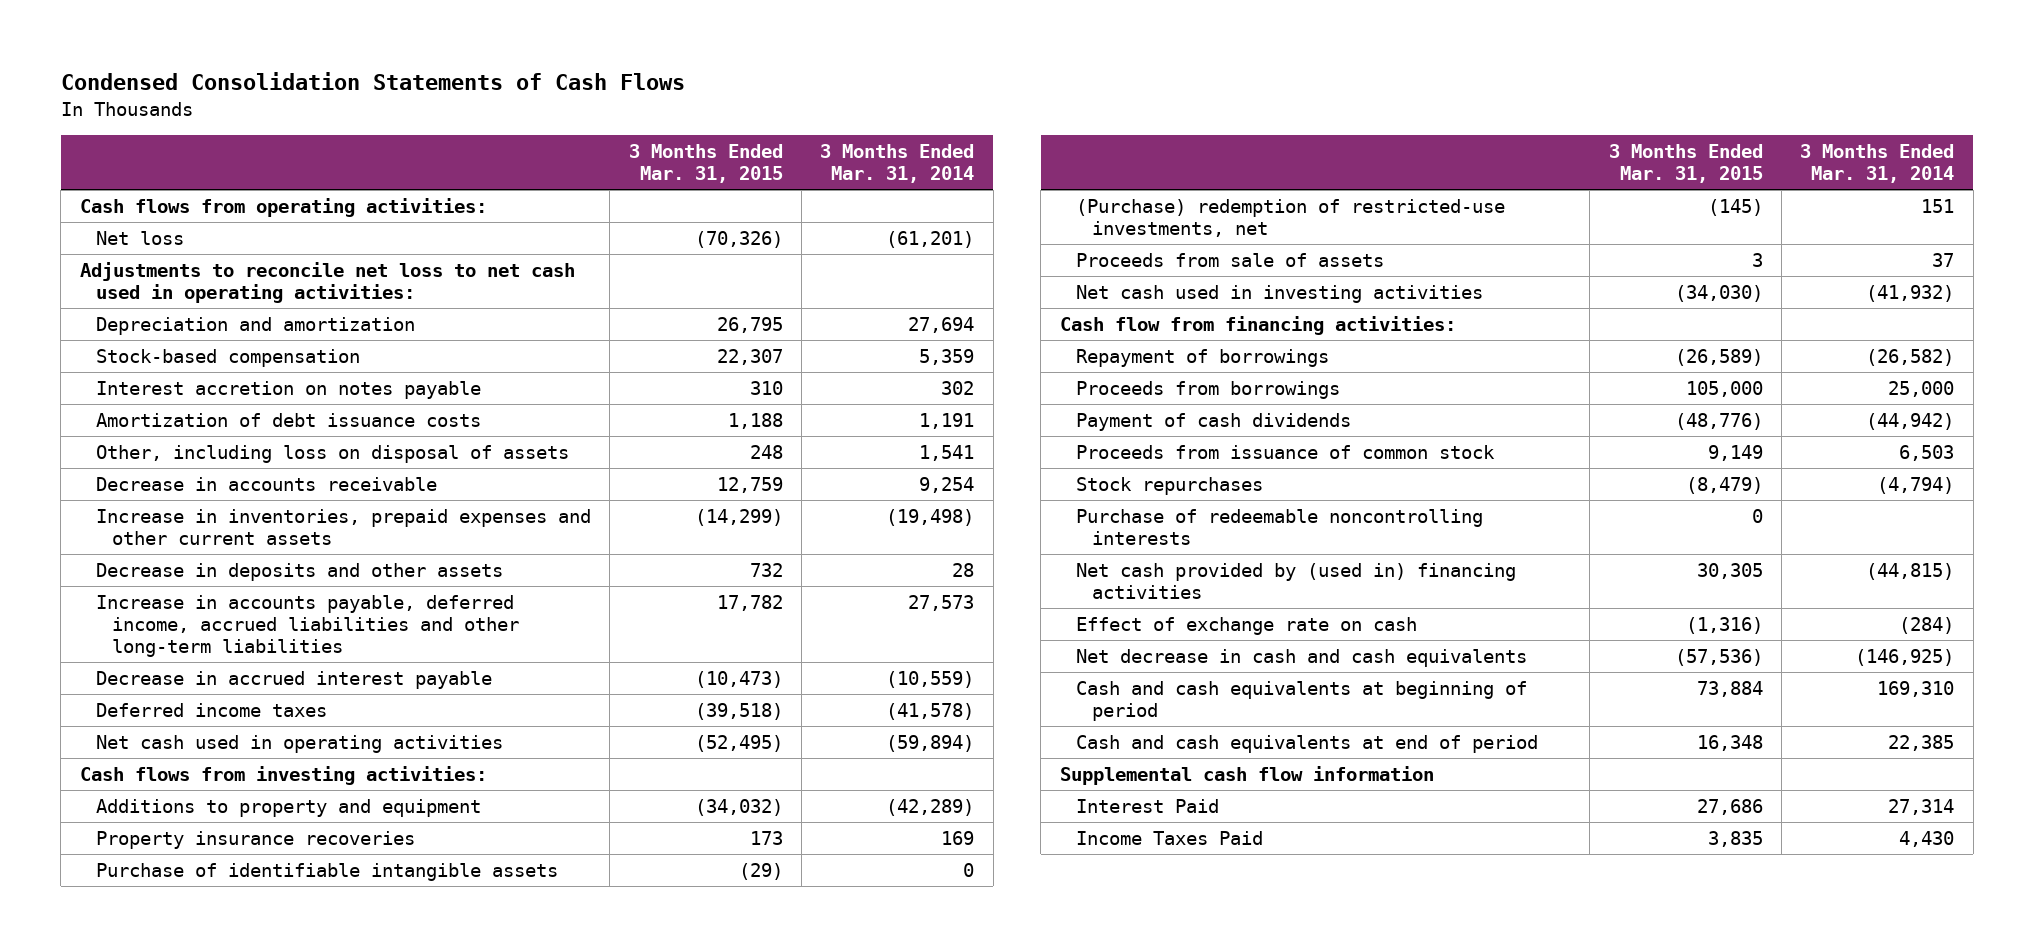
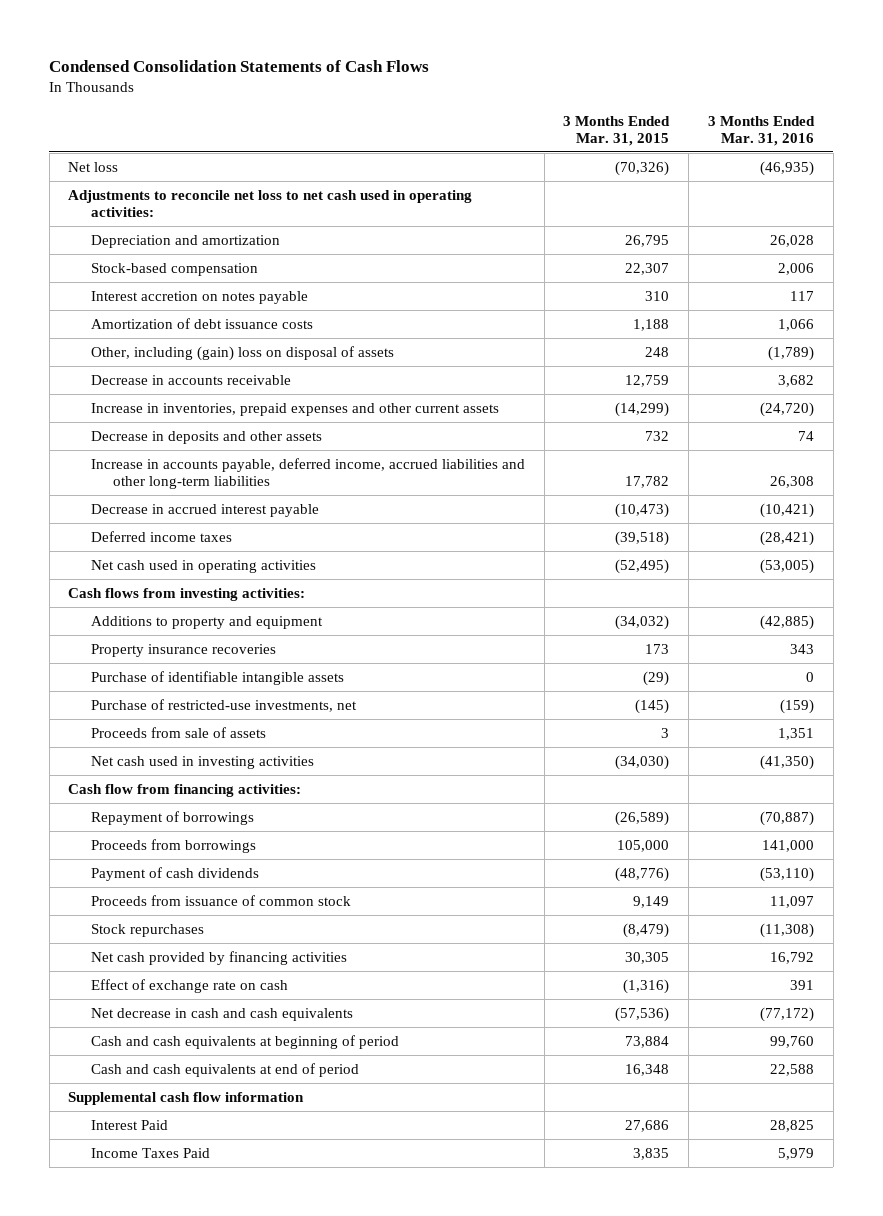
[820,143,975,183] 3 Months Ended Mar. 31, 2014 -> none
none -> [708,115,816,146] 3 Months Ended Mar. 31, 2016
[79,198,487,218] Cash flows from operating activities: -> none
[95,445,569,464] Other, including loss on disposal of assets -> [90,345,394,361] Other, including (gain) loss on disposal of assets
[1075,199,1505,238] (Purchase) redemption of restricted-use investments, net -> [90,698,357,712] Purchase of restricted-use investments, net
[1075,509,1483,546] Purchase of redeemable noncontrolling interests -> none
[1075,563,1516,600] Net cash provided by (used in) financing activities -> [90,950,347,965] Net cash provided by financing activities

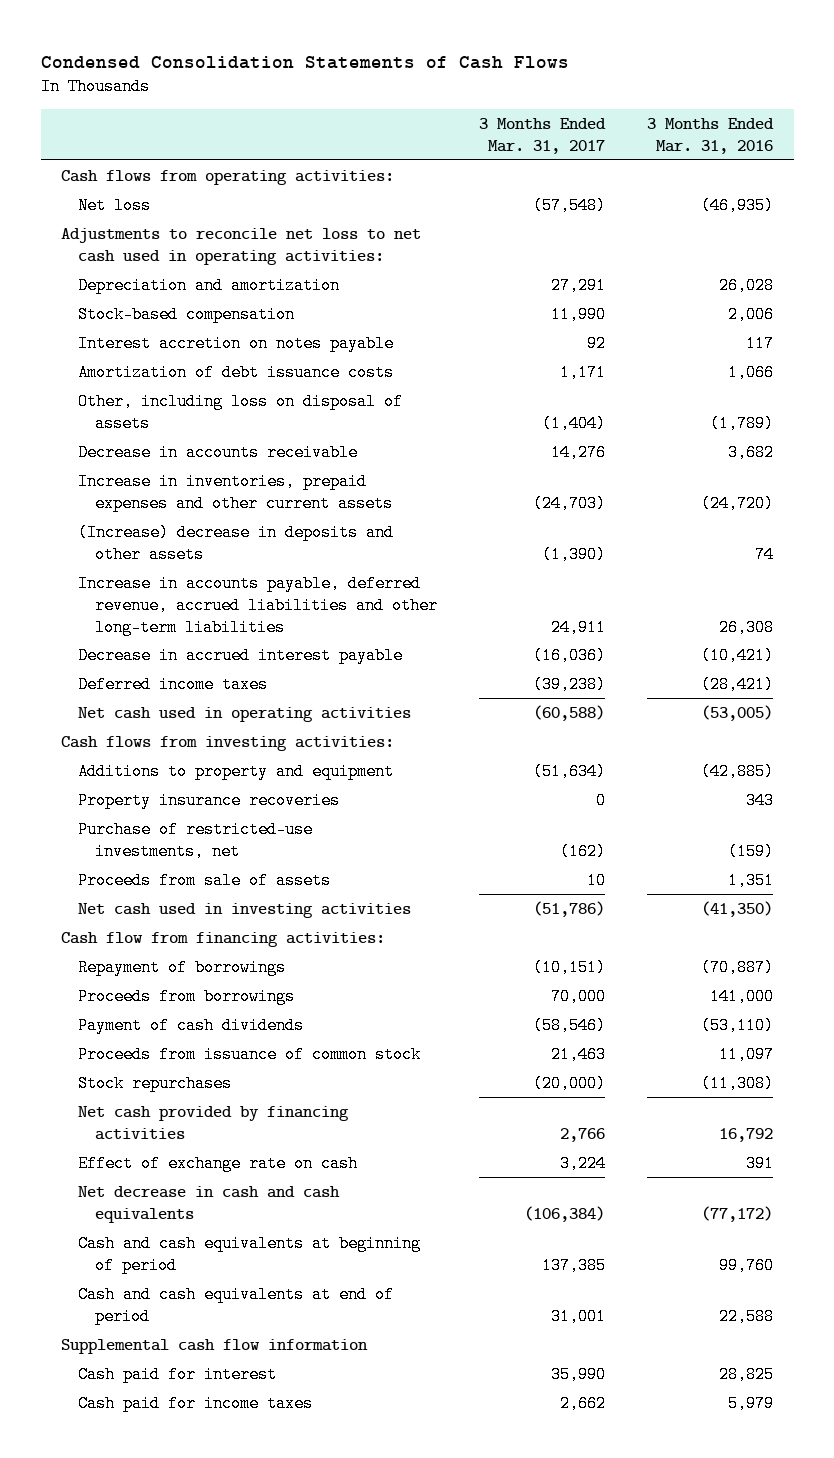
[563,115,671,146] 3 Months Ended Mar. 31, 2015 -> none
none -> [479,117,607,154] 3 Months Ended Mar. 31, 2017
none -> [61,169,395,185] Cash flows from operating activities:
[90,345,394,361] Other, including (gain) loss on disposal of assets -> [78,392,404,432] Other, including loss on disposal of assets
[90,430,322,444] Decrease in deposits and other assets -> [78,523,395,563] (Increase) decrease in deposits and other assets
[90,457,525,489] Increase in accounts payable, deferred income, accrued liabilities and other long-term liabilities -> [78,574,439,636] Increase in accounts payable, deferred revenue, accrued liabilities and other long-term liabilities
[90,670,344,685] Purchase of identifiable intangible assets -> none
[90,1119,168,1130] Interest Paid -> [78,1365,278,1383] Cash paid for interest
[90,1147,210,1158] Income Taxes Paid -> [78,1394,314,1412] Cash paid for income taxes

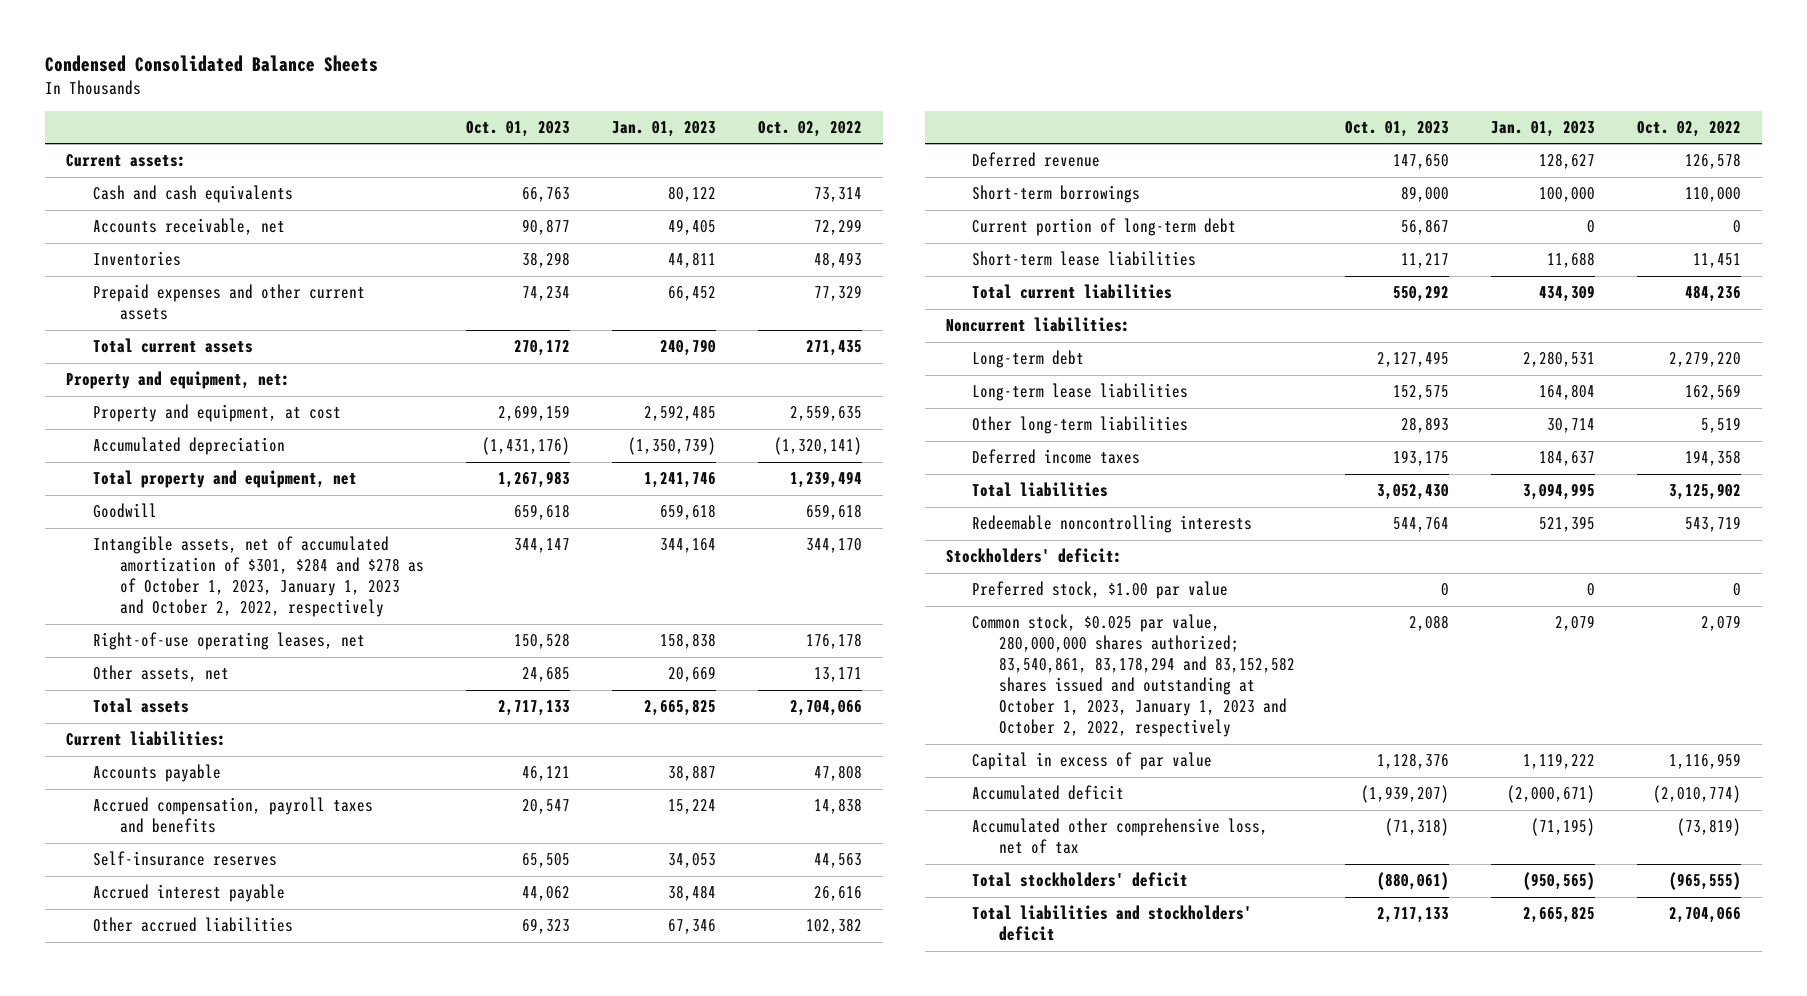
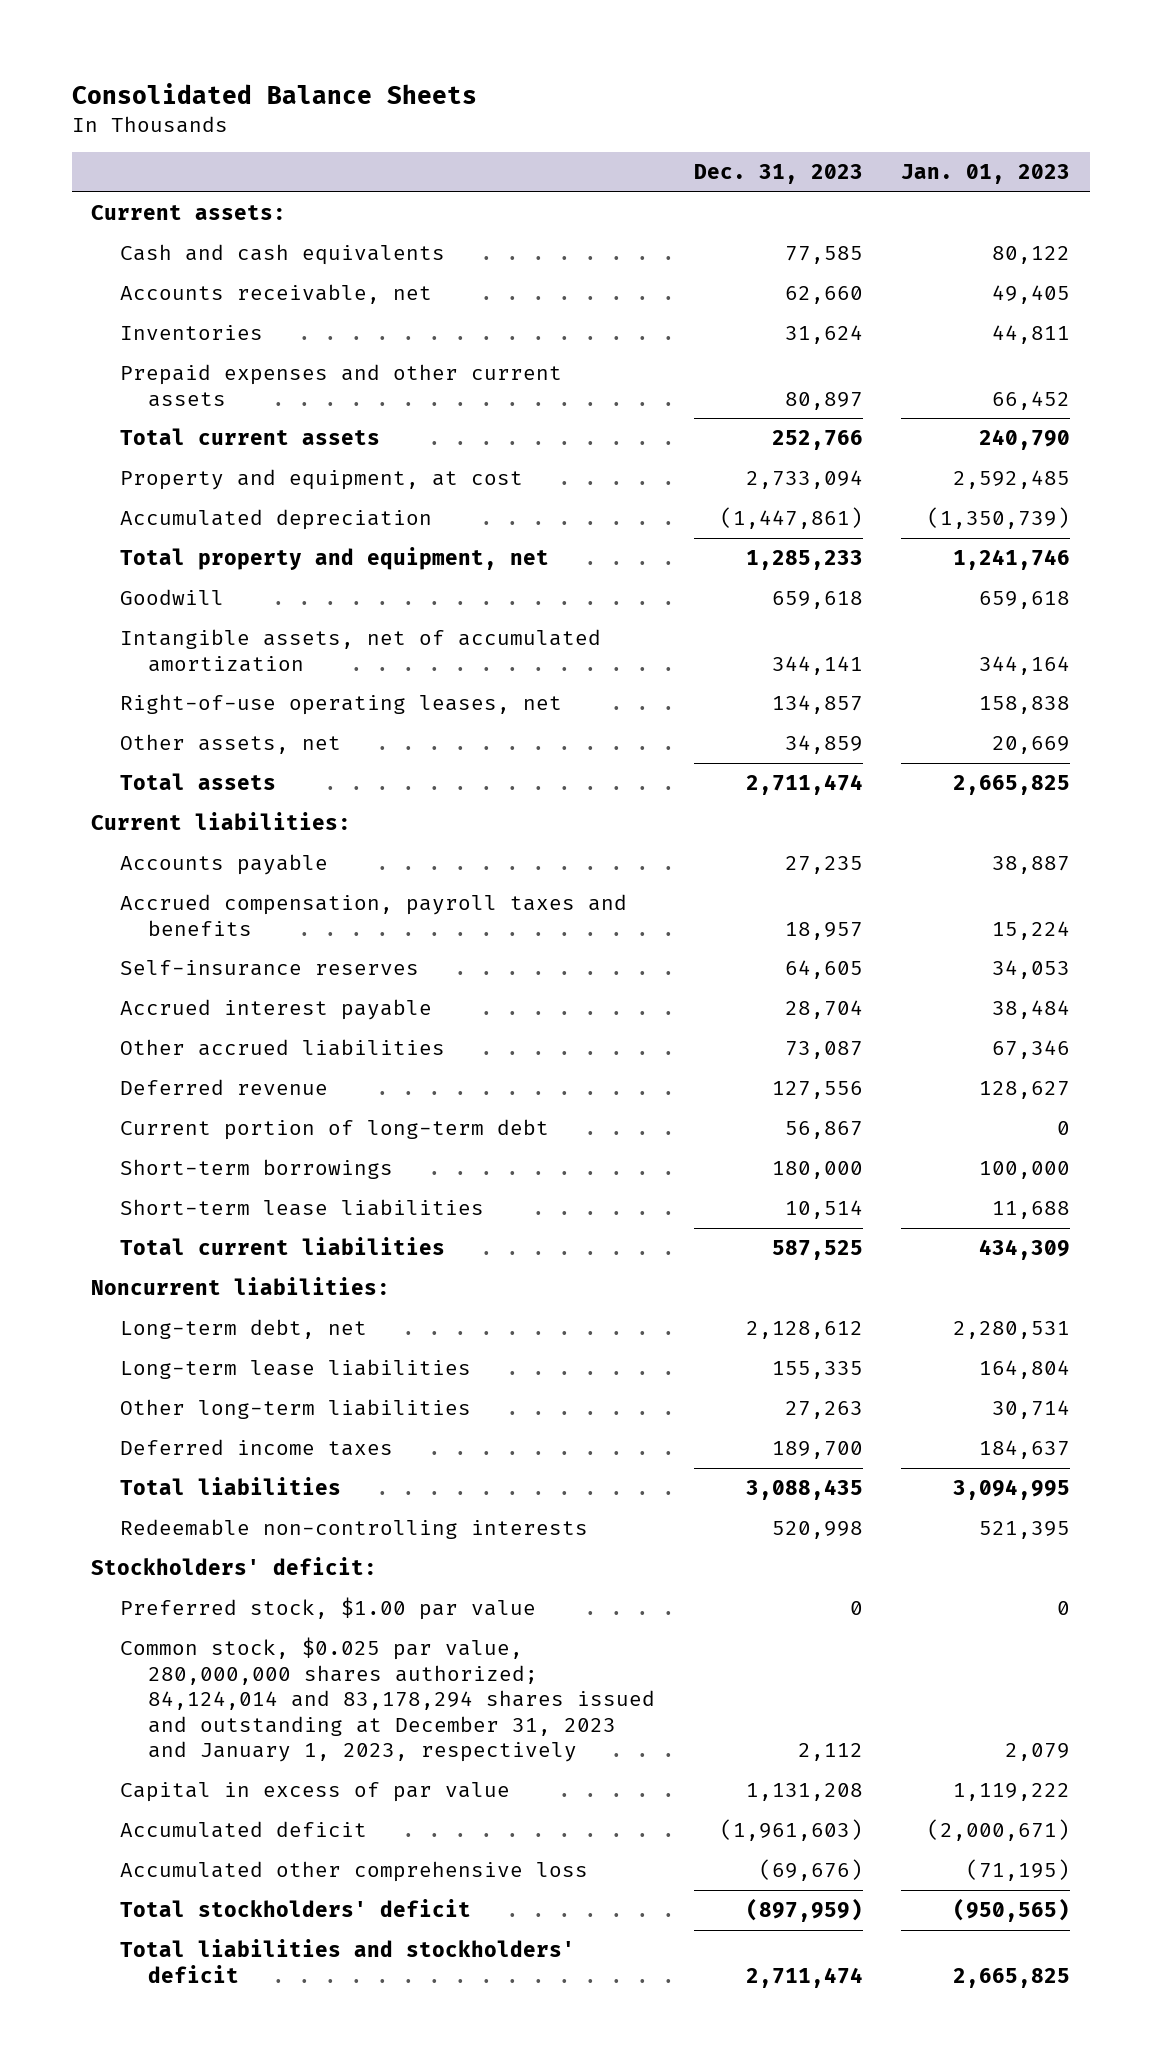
[45,55,379,73] Condensed Consolidated Balance Sheets -> [71,82,477,104] Consolidated Balance Sheets
[465,120,570,137] Oct. 01, 2023 -> none
[757,120,862,137] Oct. 02, 2022 -> none
none -> [693,164,863,185] Dec. 31, 2023
[66,371,291,390] Property and equipment, net: -> none
[92,536,424,618] Intangible assets, net of accumulated amortization of $301, $284 and $278 as of October 1, 2023, January 1, 2023 and October 2, 2022, respectively -> [119,629,601,672] Intangible assets, net of accumulated amortization
[972,185,1141,204] Short-term borrowings -> [119,1159,393,1180] Short-term borrowings
[972,350,1085,369] Long-term debt -> [119,1319,367,1340] Long-term debt, net
[972,515,1253,534] Redeemable noncontrolling interests -> [119,1519,588,1540] Redeemable non-controlling interests
[972,614,1296,738] Common stock, $0.025 par value, 280,000,000 shares authorized; 83,540,861, 83,178,294 and 83,152,582 shares issued and outstanding at October 1, 2023, January 1, 2023 and October 2, 2022, respectively -> [119,1637,656,1763] Common stock, $0.025 par value, 280,000,000 shares authorized; 84,124,014 and 83,178,294 shares issued and outstanding at December 31, 2023 and January 1, 2023, respectively
[972,818,1269,855] Accumulated other comprehensive loss, net of tax -> [119,1861,588,1883] Accumulated other comprehensive loss

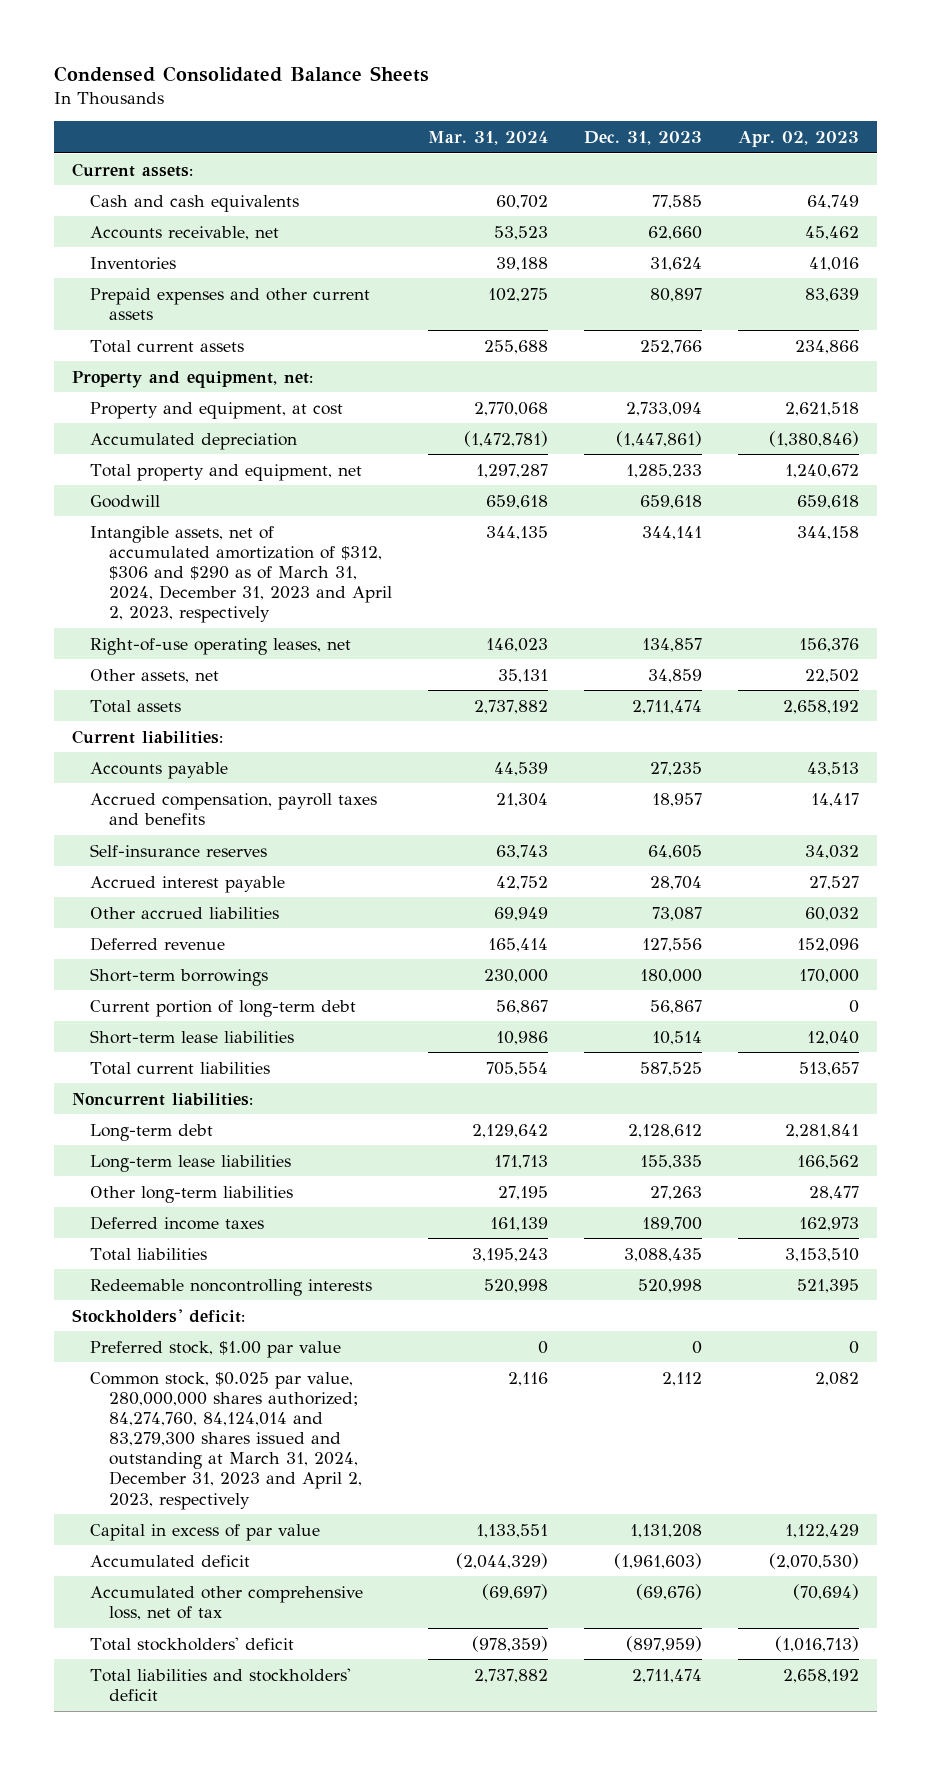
[71,82,477,104] Consolidated Balance Sheets -> [53,65,429,82] Condensed Consolidated Balance Sheets
[901,164,1071,185] Jan. 01, 2023 -> none
none -> [428,130,549,145] Mar. 31, 2024
none -> [737,130,859,147] Apr. 02, 2023
none -> [71,370,313,388] Property and equipment, net:
[119,629,601,672] Intangible assets, net of accumulated amortization -> [90,525,393,624] Intangible assets, net of accumulated amortization of $312, $306 and $290 as of March 31, 2024, December 31, 2023 and April 2, 2023, respectively
[119,1119,549,1141] Current portion of long-term debt -> [90,999,357,1017] Current portion of long-term debt
[119,1319,367,1340] Long-term debt, net -> [90,1123,214,1141] Long-term debt
[119,1519,588,1540] Redeemable non-controlling interests -> [90,1278,373,1296] Redeemable noncontrolling interests
[119,1637,656,1763] Common stock, $0.025 par value, 280,000,000 shares authorized; 84,124,014 and 83,178,294 shares issued and outstanding at December 31, 2023 and January 1, 2023, respectively -> [90,1371,363,1510] Common stock, $0.025 par value, 280,000,000 shares authorized; 84,274,760, 84,124,014 and 83,279,300 shares issued and outstanding at March 31, 2024, December 31, 2023 and April 2, 2023, respectively
[119,1861,588,1883] Accumulated other comprehensive loss -> [90,1585,364,1620] Accumulated other comprehensive loss, net of tax

